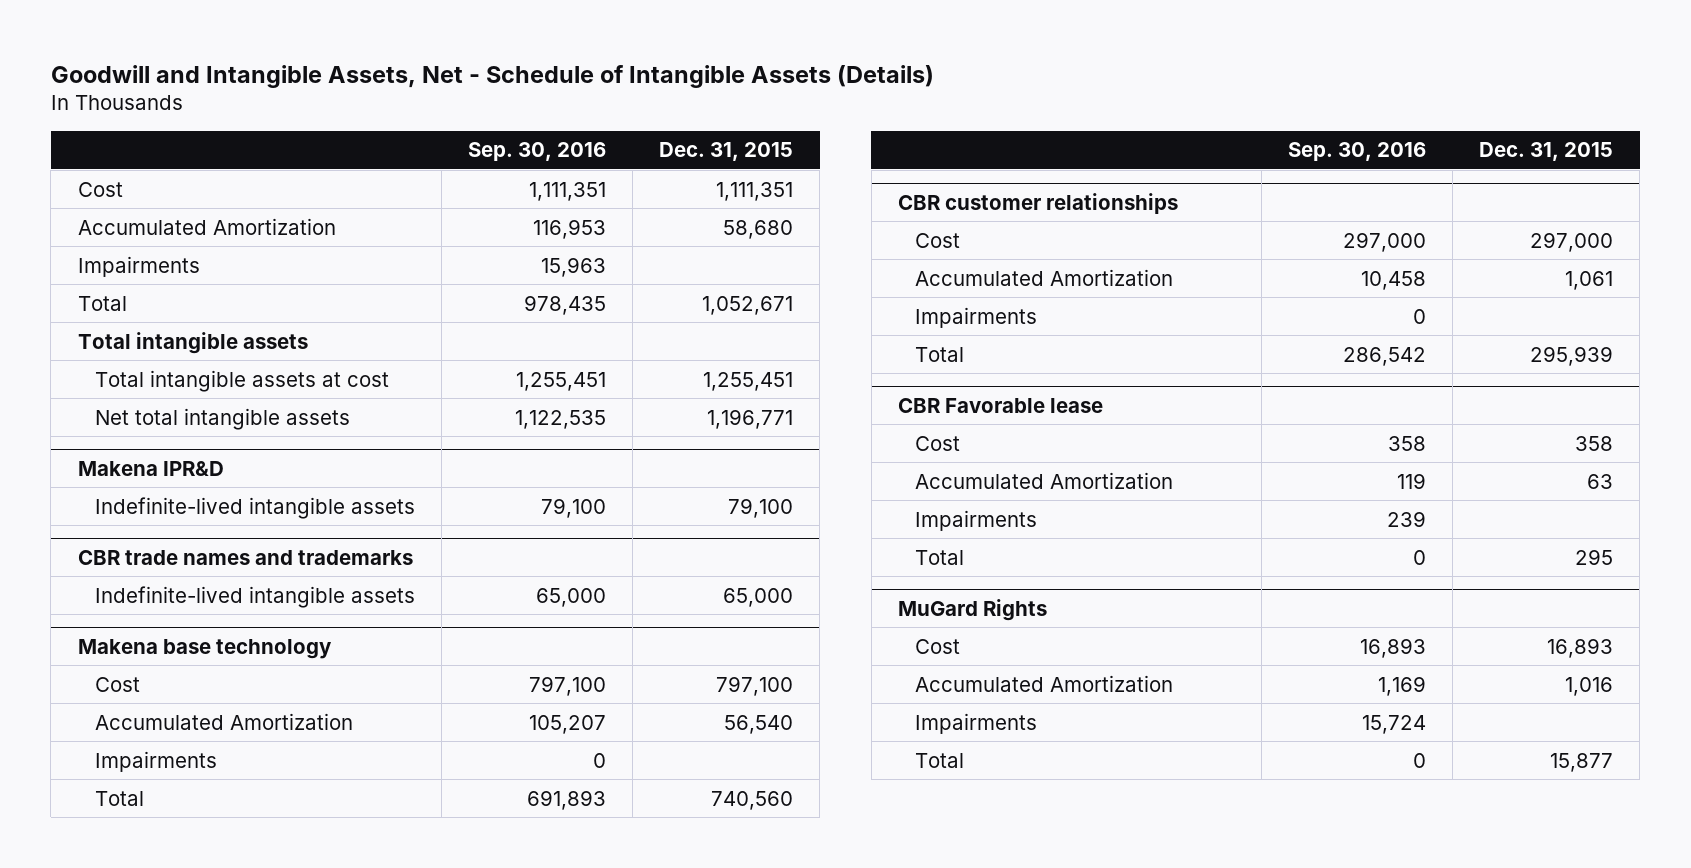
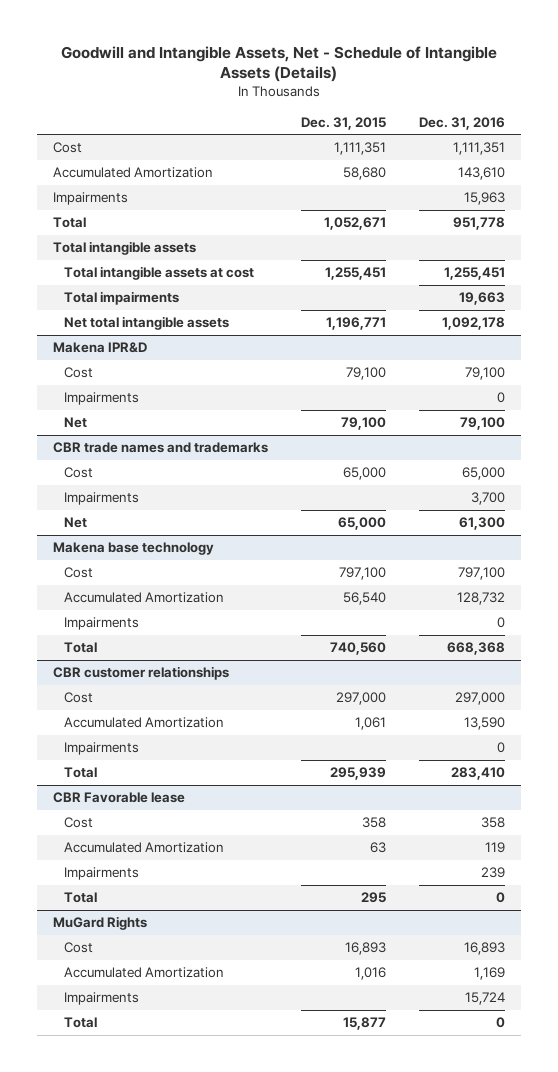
[467,142,606,162] Sep. 30, 2016 -> none
none -> [418,116,505,130] Dec. 31, 2016
none -> [63,291,179,306] Total impairments
[94,496,415,519] Indefinite-lived intangible assets -> [63,367,93,379] Cost
none -> [63,392,139,406] Impairments
none -> [63,417,87,429] Net
[94,585,415,608] Indefinite-lived intangible assets -> [63,467,93,479] Cost
none -> [63,492,139,506] Impairments
none -> [63,517,87,529] Net

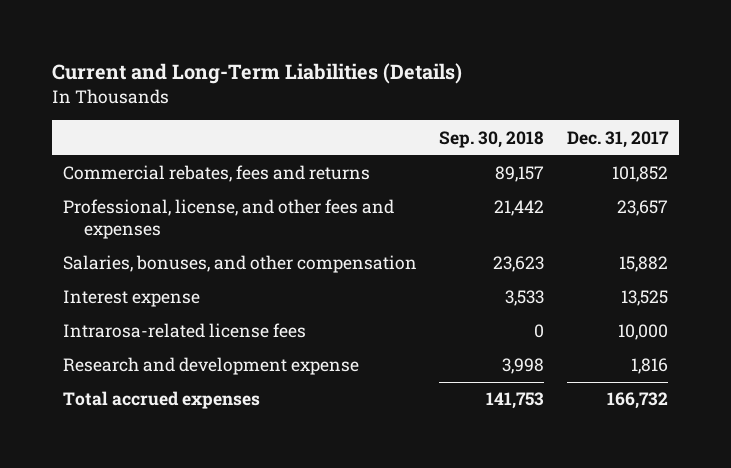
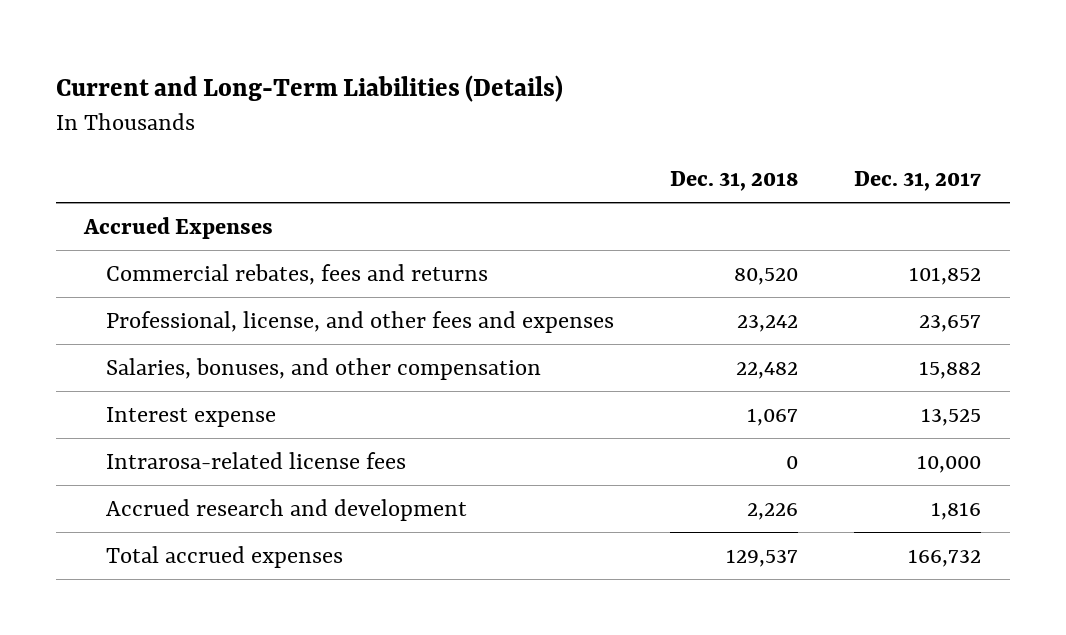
[439,130,545,148] Sep. 30, 2018 -> none
none -> [669,170,798,191] Dec. 31, 2018
none -> [83,216,274,239] Accrued Expenses
[62,357,359,376] Research and development expense -> [105,498,467,521] Accrued research and development

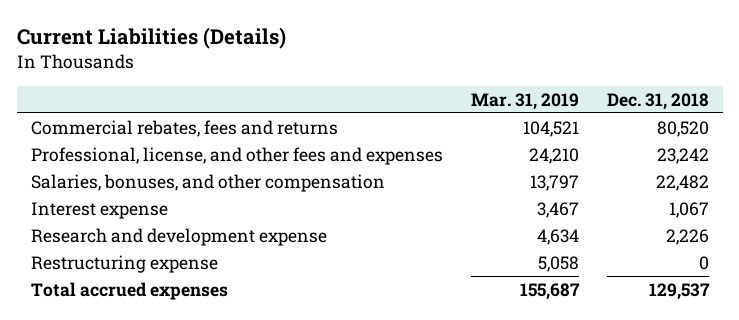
[56,74,564,102] Current and Long-Term Liabilities (Details) -> [16,27,286,50] Current Liabilities (Details)
[854,170,982,191] Dec. 31, 2017 -> none
none -> [470,92,579,110] Mar. 31, 2019
[83,216,274,239] Accrued Expenses -> none
[105,451,406,469] Intrarosa-related license fees -> none
[105,498,467,521] Accrued research and development -> [30,227,327,246] Research and development expense
none -> [30,254,218,273] Restructuring expense

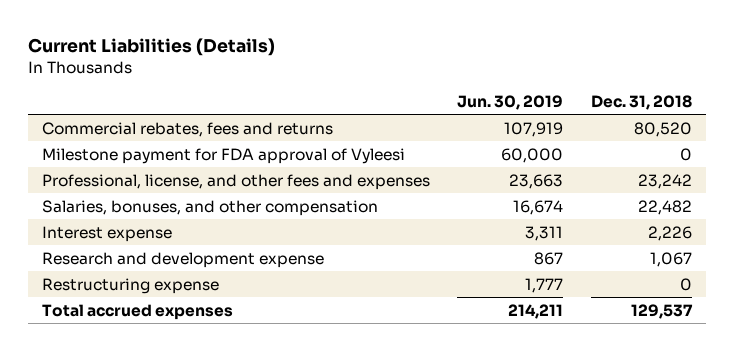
[470,92,579,110] Mar. 31, 2019 -> none
none -> [457,94,564,110] Jun. 30, 2019
none -> [41,147,405,164] Milestone payment for FDA approval of Vyleesi
[668,201,709,218] 1,067 -> [648,225,693,241] 2,226
[665,228,709,245] 2,226 -> [650,251,693,267] 1,067

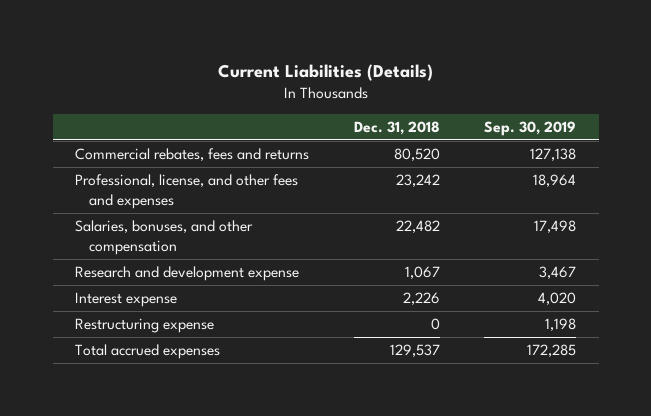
[457,94,564,110] Jun. 30, 2019 -> none
none -> [484,120,577,136] Sep. 30, 2019
[41,147,405,164] Milestone payment for FDA approval of Vyleesi -> none
[41,225,172,242] Interest expense -> [75,292,178,308] Interest expense

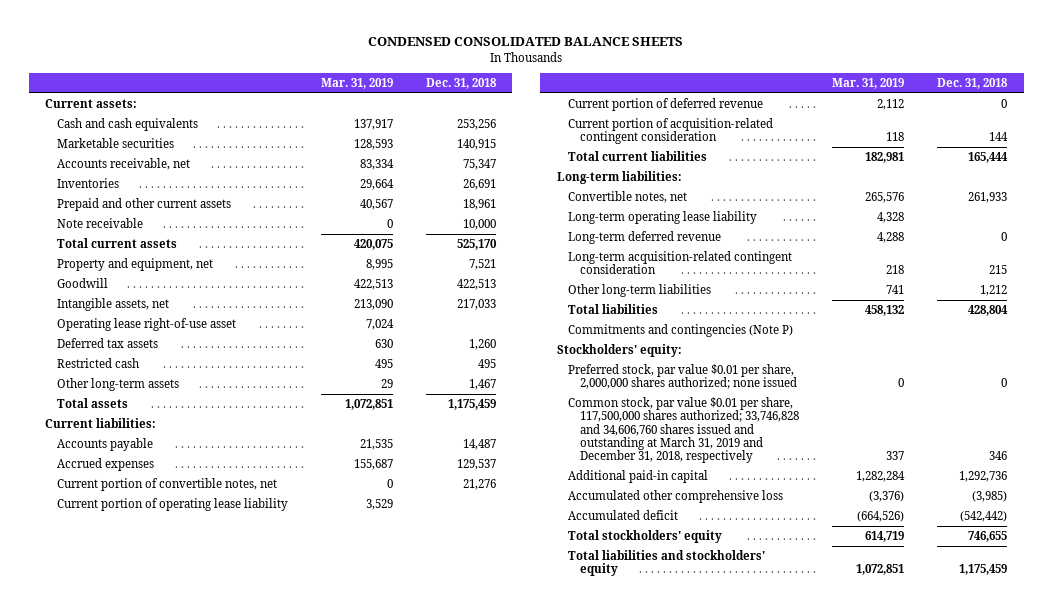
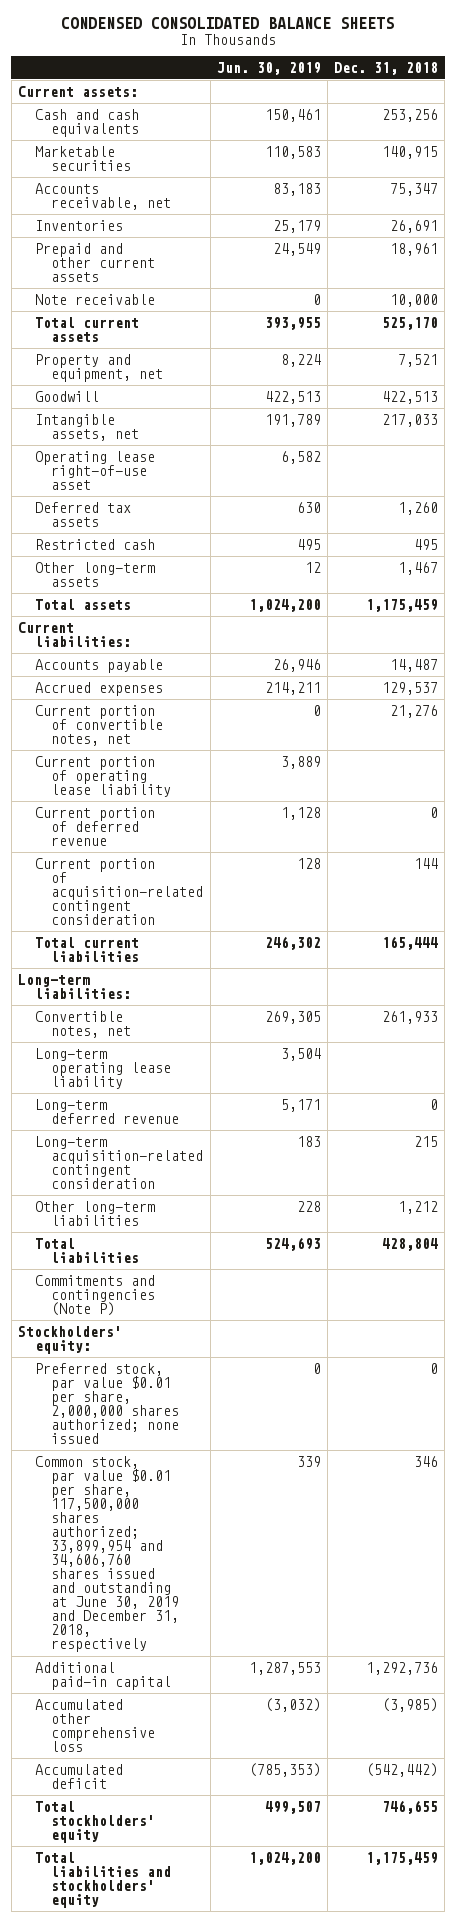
[320,77,393,89] Mar. 31, 2019 -> none
none -> [216,61,321,75] Jun. 30, 2019
[568,396,799,464] Common stock, par value $0.01 per share, 117,500,000 shares authorized; 33,746,828 and 34,606,760 shares issued and outstanding at March 31, 2019 and December 31, 2018, respectively -> [34,1455,180,1653] Common stock, par value $0.01 per share, 117,500,000 shares authorized; 33,899,954 and 34,606,760 shares issued and outstanding at June 30, 2019 and December 31, 2018, respectively

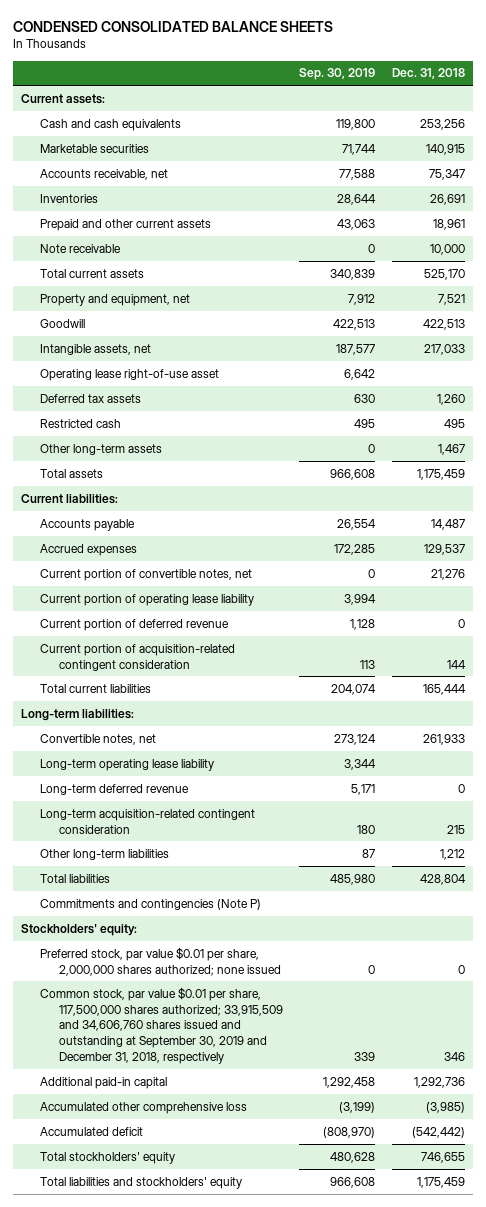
[216,61,321,75] Jun. 30, 2019 -> none
none -> [299,68,376,81] Sep. 30, 2019
[34,1455,180,1653] Common stock, par value $0.01 per share, 117,500,000 shares authorized; 33,899,954 and 34,606,760 shares issued and outstanding at June 30, 2019 and December 31, 2018, respectively -> [40,986,283,1065] Common stock, par value $0.01 per share, 117,500,000 shares authorized; 33,915,509 and 34,606,760 shares issued and outstanding at September 30, 2019 and December 31, 2018, respectively

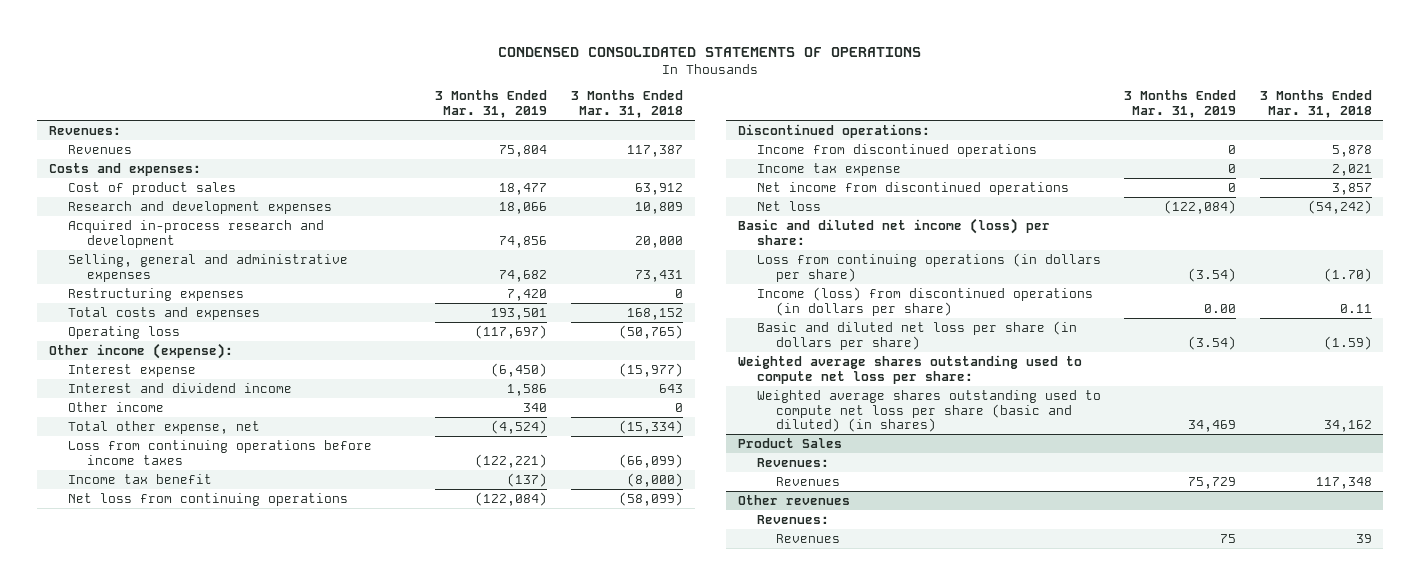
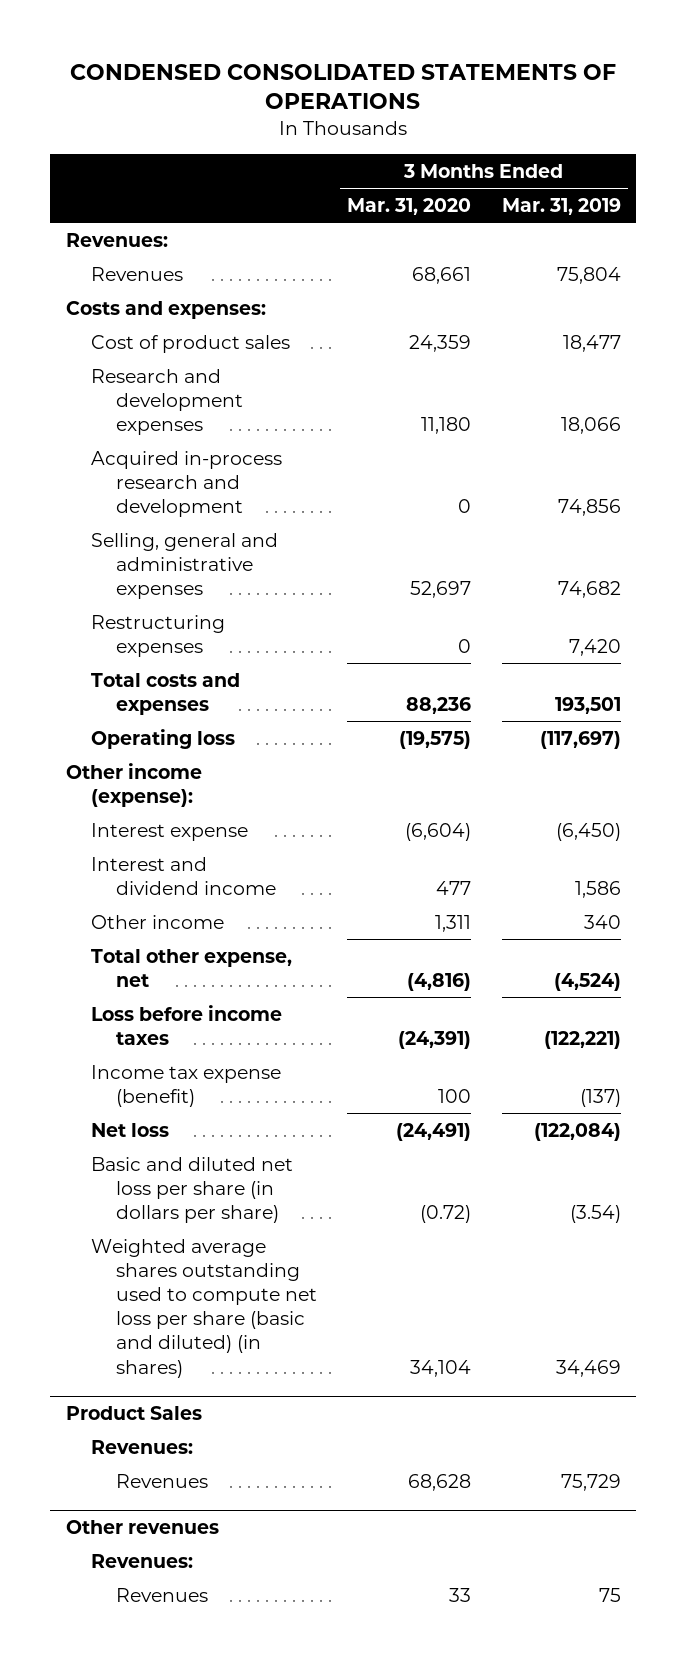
[570,90,683,118] 3 Months Ended Mar. 31, 2018 -> none
none -> [347,197,472,215] Mar. 31, 2020
[68,493,349,507] Net loss from continuing operations -> none
[737,124,930,139] Discontinued operations: -> none
[756,144,1037,158] Income from discontinued operations -> none
[756,163,901,177] Income tax expense -> none
[756,182,1069,196] Net income from discontinued operations -> none
[68,440,373,465] Loss from continuing operations before income taxes -> [90,1004,282,1045] Loss before income taxes
[68,474,213,485] Income tax benefit -> [90,1064,281,1107] Income tax expense (benefit)
[737,218,1050,245] Basic and diluted net income (loss) per share: -> none
[756,253,1101,282] Loss from continuing operations (in dollars per share) -> none
[756,287,1093,316] Income (loss) from discontinued operations (in dollars per share) -> none
[737,355,1082,384] Weighted average shares outstanding used to compute net loss per share: -> none

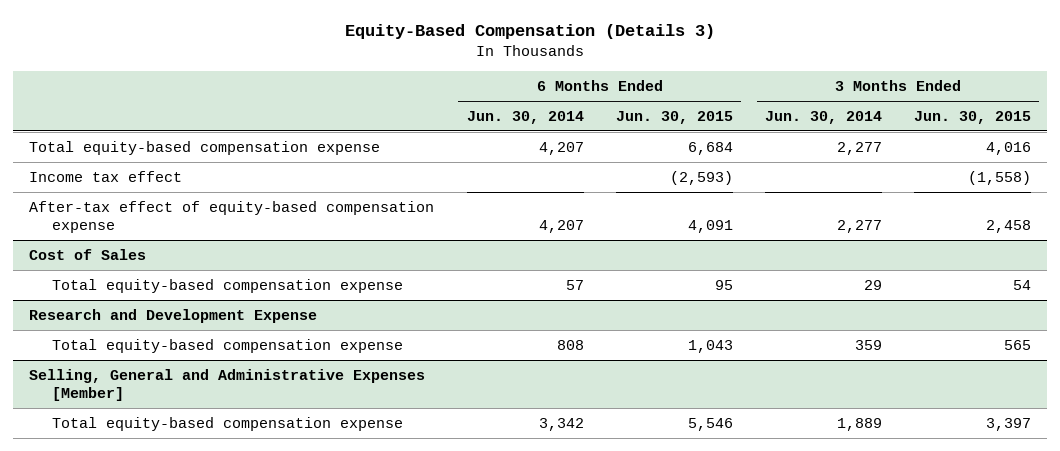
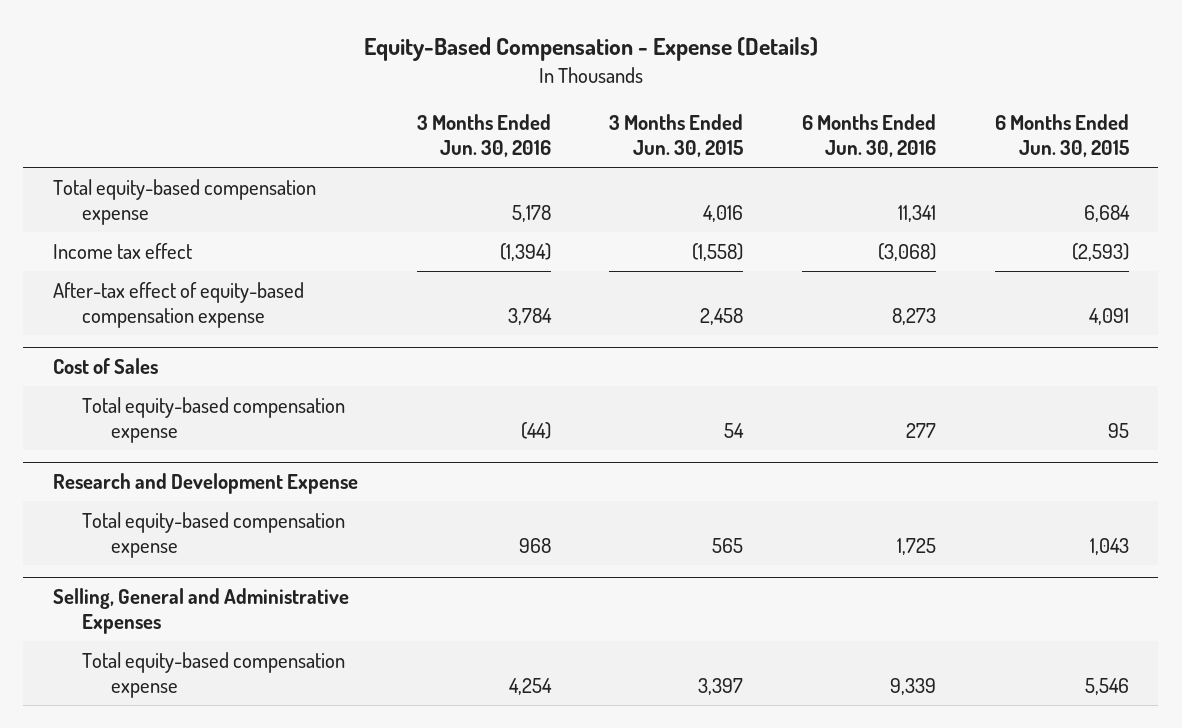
[345,24,716,40] Equity-Based Compensation (Details 3) -> [363,37,818,62] Equity-Based Compensation - Expense (Details)
[466,110,584,124] Jun. 30, 2014 -> none
[764,110,882,124] Jun. 30, 2014 -> none
none -> [416,114,551,158] 3 Months Ended Jun. 30, 2016
none -> [802,114,937,158] 6 Months Ended Jun. 30, 2016
[29,368,426,401] Selling, General and Administrative Expenses [Member] -> [52,588,349,635] Selling, General and Administrative Expenses

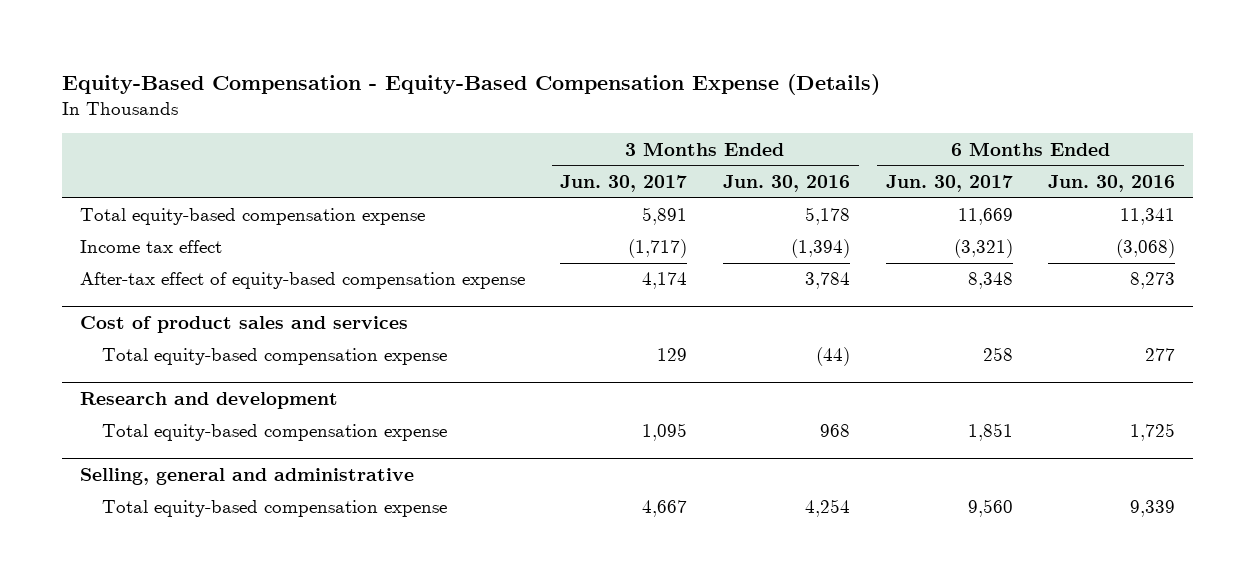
[363,37,818,62] Equity-Based Compensation - Expense (Details) -> [61,74,880,96] Equity-Based Compensation - Equity-Based Compensation Expense (Details)
[609,114,744,158] 3 Months Ended Jun. 30, 2015 -> none
[994,114,1129,158] 6 Months Ended Jun. 30, 2015 -> none
none -> [560,174,688,192] Jun. 30, 2017
none -> [885,174,1013,192] Jun. 30, 2017
[52,358,158,375] Cost of Sales -> [79,316,408,334] Cost of product sales and services
[52,473,358,495] Research and Development Expense -> [79,392,338,410] Research and development
[52,588,349,635] Selling, General and Administrative Expenses -> [79,468,414,486] Selling, general and administrative

